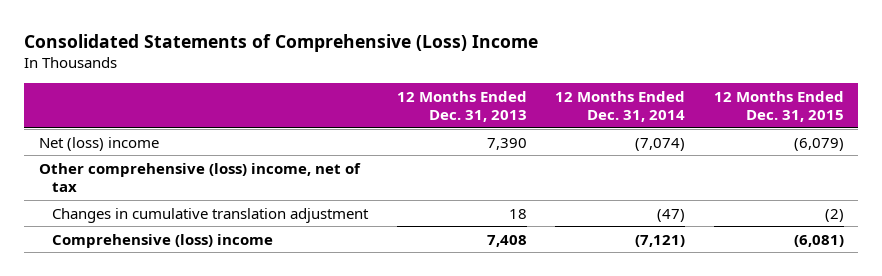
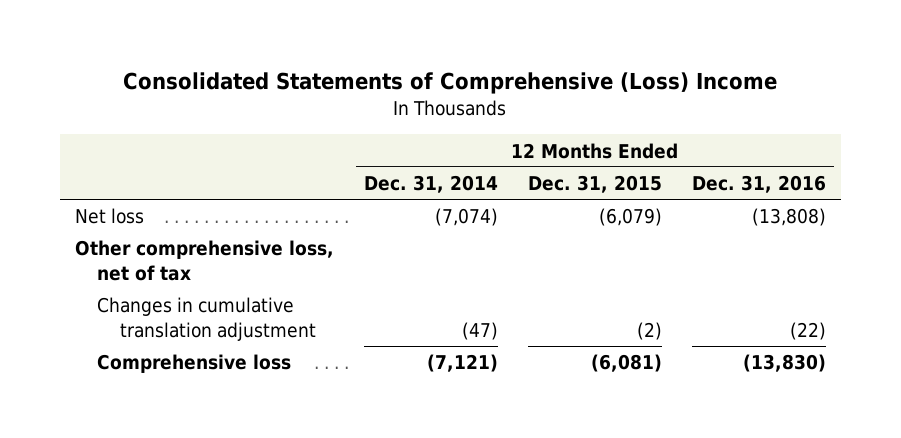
[396,90,527,123] 12 Months Ended Dec. 31, 2013 -> none
none -> [692,174,827,193] Dec. 31, 2016
[38,136,159,151] Net (loss) income -> [74,208,144,225] Net loss
[38,162,361,192] Other comprehensive (loss) income, net of tax -> [74,240,334,281] Other comprehensive loss, net of tax
[52,233,274,248] Comprehensive (loss) income -> [97,354,292,374] Comprehensive loss

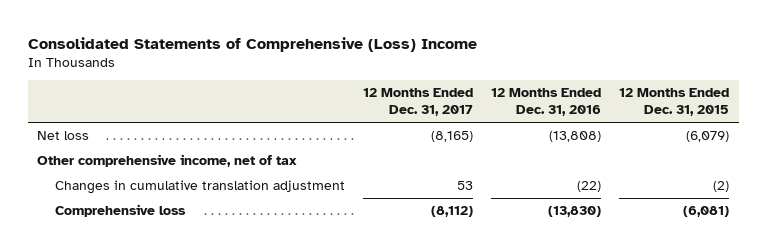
[363,174,498,193] Dec. 31, 2014 -> none
none -> [362,87,473,117] 12 Months Ended Dec. 31, 2017
[74,240,334,281] Other comprehensive loss, net of tax -> [36,154,297,168] Other comprehensive income, net of tax

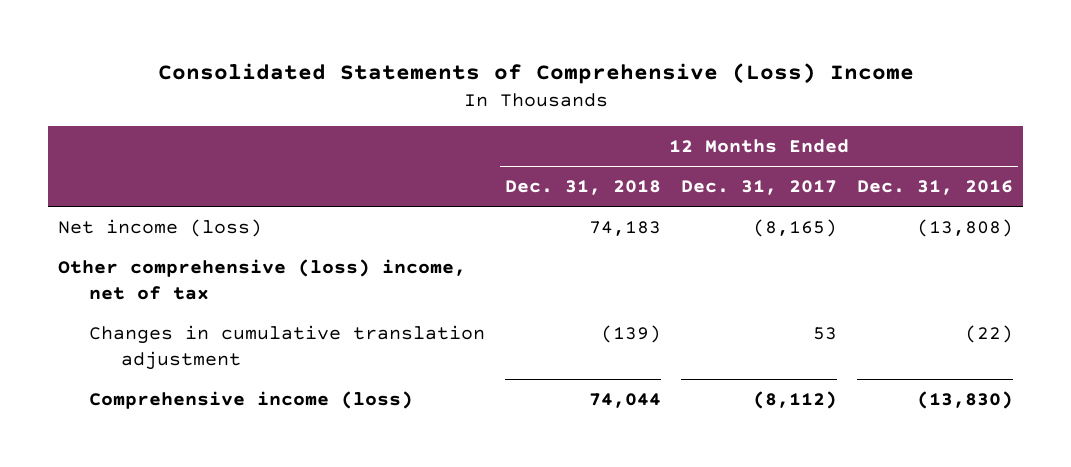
[619,87,730,117] 12 Months Ended Dec. 31, 2015 -> none
none -> [505,180,662,196] Dec. 31, 2018
[36,131,89,141] Net loss -> [58,219,263,238] Net income (loss)
[36,154,297,168] Other comprehensive income, net of tax -> [58,259,467,300] Other comprehensive (loss) income, net of tax
[54,204,186,218] Comprehensive loss -> [89,391,414,410] Comprehensive income (loss)

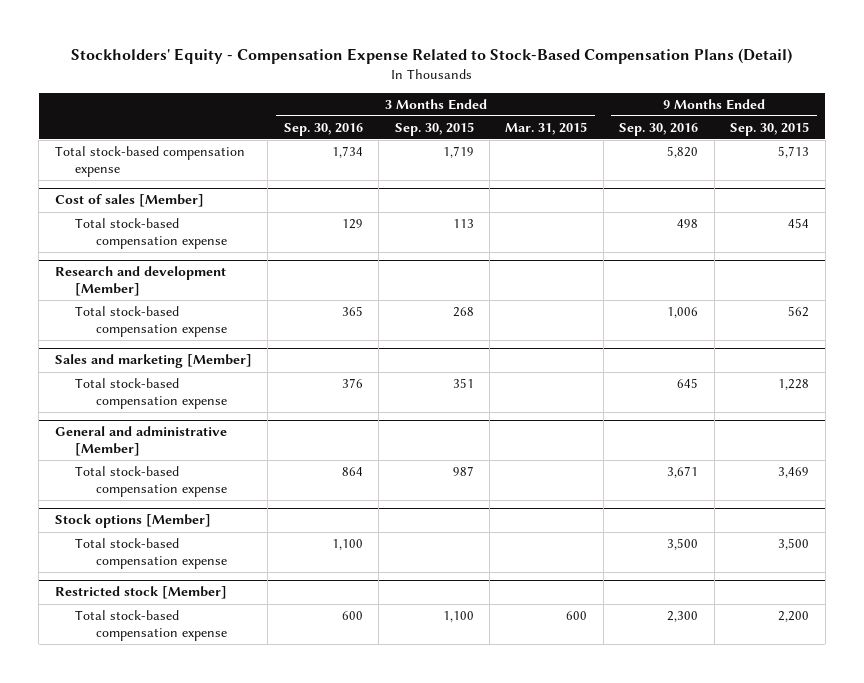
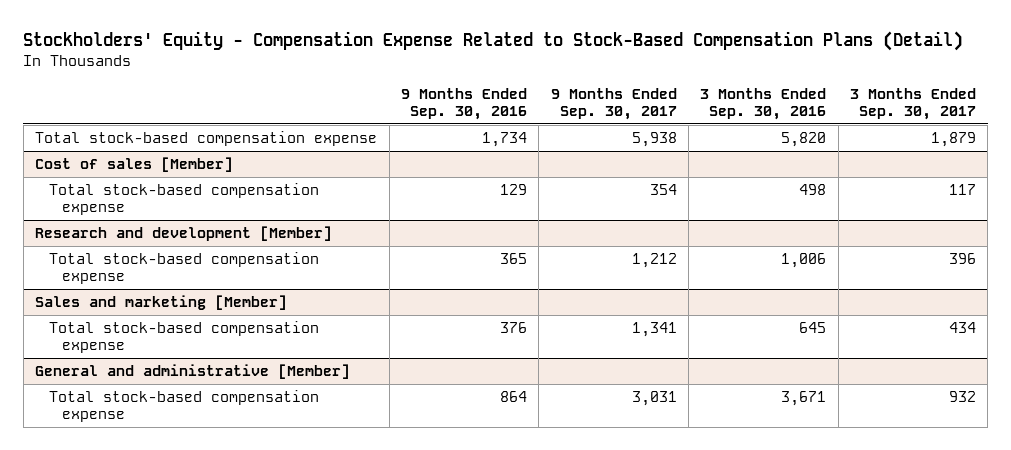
[394,121,474,136] Sep. 30, 2015 -> none
[505,121,588,135] Mar. 31, 2015 -> none
[730,121,810,136] Sep. 30, 2015 -> none
none -> [550,87,677,121] 9 Months Ended Sep. 30, 2017
none -> [850,87,977,121] 3 Months Ended Sep. 30, 2017
[331,145,363,158] 1,734 -> [781,132,827,148] 5,820
[667,145,699,158] 5,820 -> [481,132,527,148] 1,734
[341,218,363,229] 129 -> [799,184,827,196] 498
[677,218,699,228] 498 -> [499,184,527,196] 129
[341,305,363,316] 365 -> [781,253,827,269] 1,006
[667,306,699,318] 1,006 -> [499,253,527,265] 365
[341,377,363,388] 376 -> [799,322,827,334] 645
[677,377,699,388] 645 -> [499,322,527,334] 376
[54,514,211,529] Stock options [Member] -> none
[75,537,227,569] Total stock-based compensation expense -> none
[54,586,227,600] Restricted stock [Member] -> none
[75,609,227,641] Total stock-based compensation expense -> none
[341,466,363,476] 864 -> [781,391,827,407] 3,671
[667,465,699,478] 3,671 -> [499,391,527,403] 864

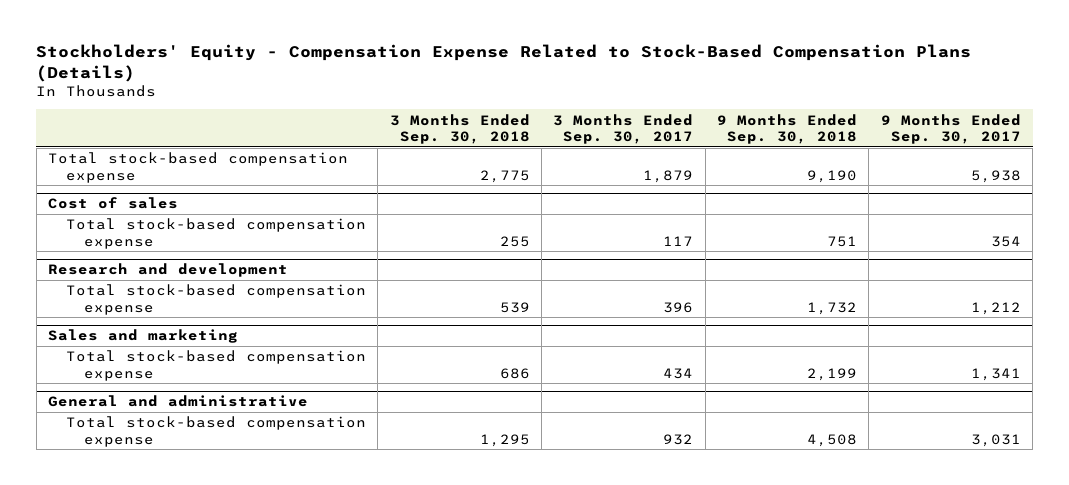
[23,31,964,52] Stockholders' Equity - Compensation Expense Related to Stock-Based Compensation Plans (Detail) -> [36,44,972,82] Stockholders' Equity - Compensation Expense Related to Stock-Based Compensation Plans (Details)
[400,87,527,121] 9 Months Ended Sep. 30, 2016 -> none
[700,87,827,121] 3 Months Ended Sep. 30, 2016 -> none
none -> [389,113,530,145] 3 Months Ended Sep. 30, 2018
none -> [717,113,858,145] 9 Months Ended Sep. 30, 2018
[35,157,234,173] Cost of sales [Member] -> [48,197,179,210] Cost of sales
[35,226,333,242] Research and development [Member] -> [48,263,289,278] Research and development
[35,295,288,311] Sales and marketing [Member] -> [48,329,239,344] Sales and marketing
[35,364,351,380] General and administrative [Member] -> [48,395,309,408] General and administrative

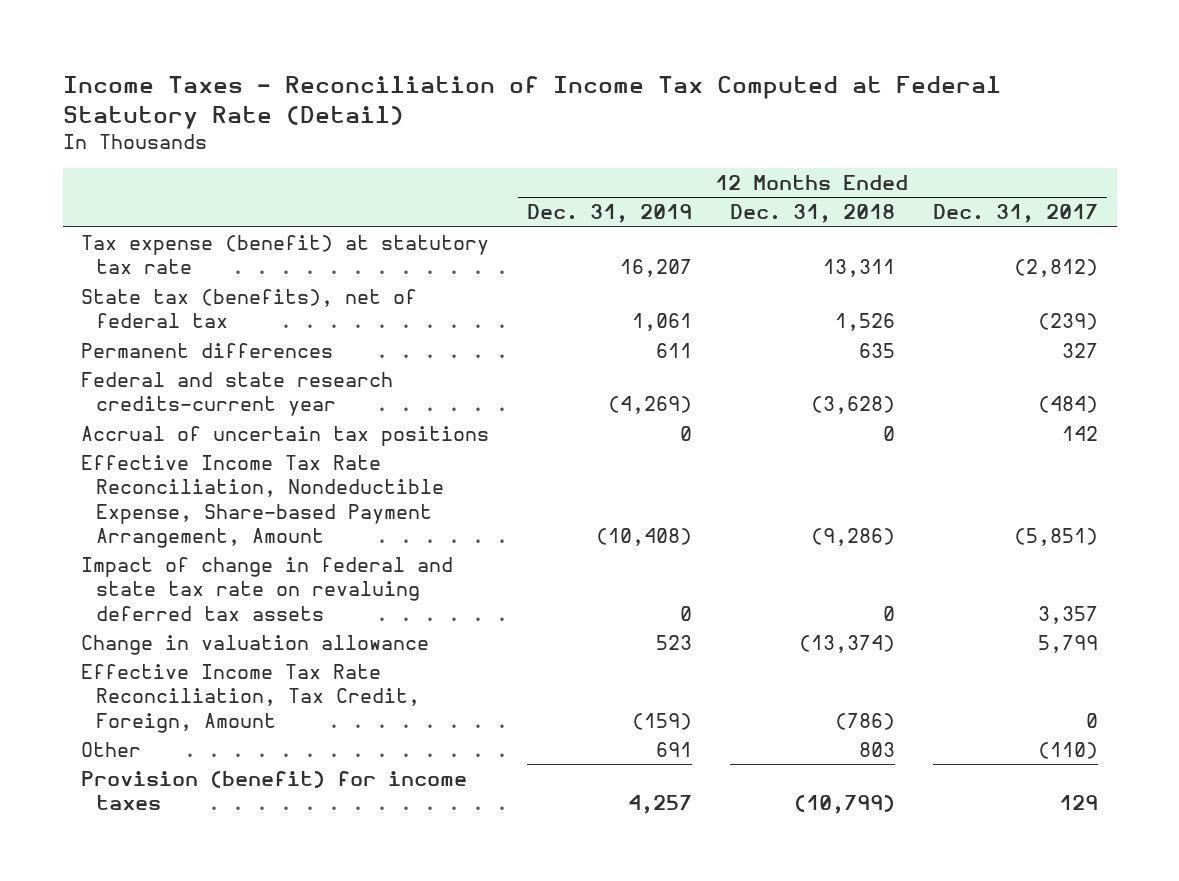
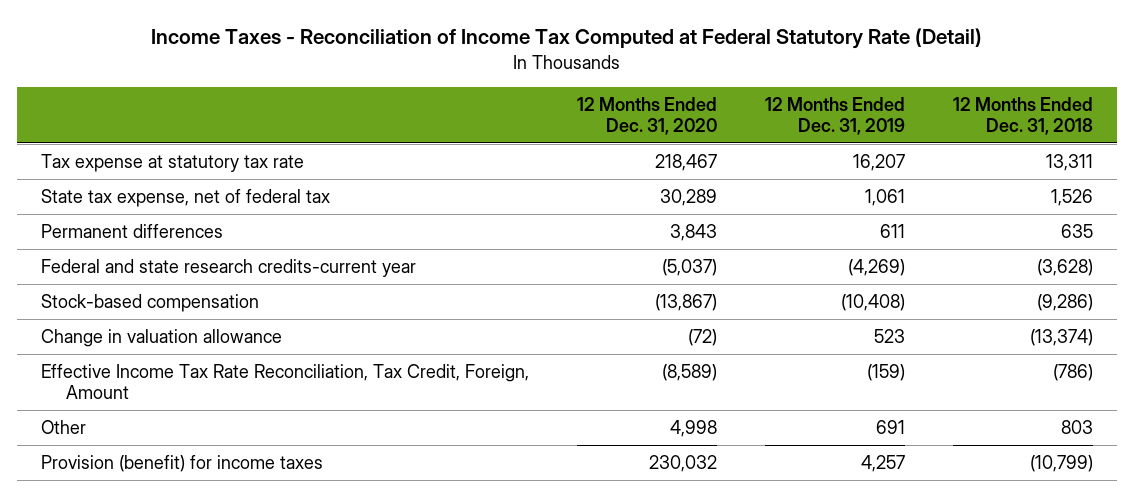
[932,204,1098,224] Dec. 31, 2017 -> none
none -> [576,96,717,135] 12 Months Ended Dec. 31, 2020
[81,235,490,275] Tax expense (benefit) at statutory tax rate -> [40,154,304,173] Tax expense at statutory tax rate
[81,289,418,329] State tax (benefits), net of federal tax -> [40,189,330,208] State tax expense, net of federal tax
[81,426,490,447] Accrual of uncertain tax positions -> none
[81,557,454,621] Impact of change in federal and state tax rate on revaluing deferred tax assets -> none
[81,455,445,549] Effective Income Tax Rate Reconciliation, Nondeductible Expense, Share-based Payment Arrangement, Amount -> [40,294,259,313] Stock-based compensation

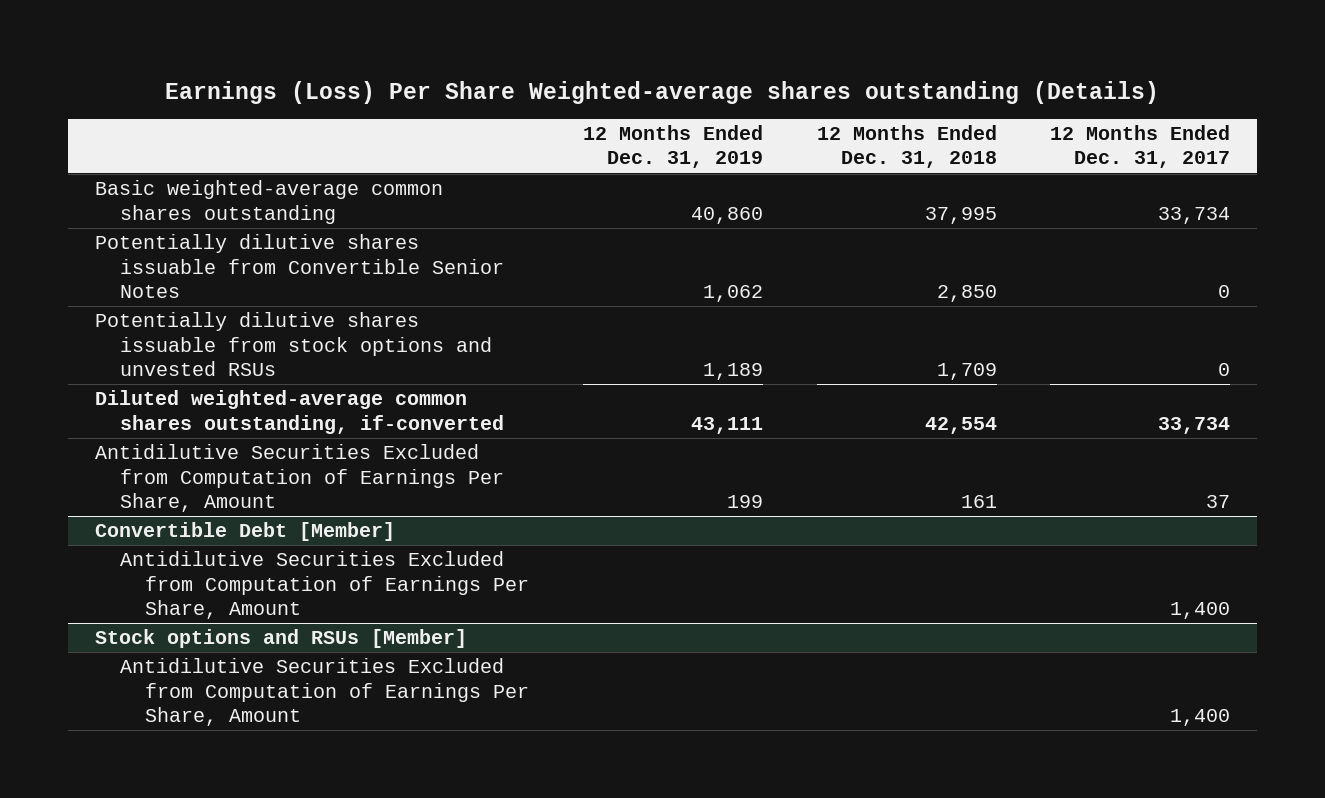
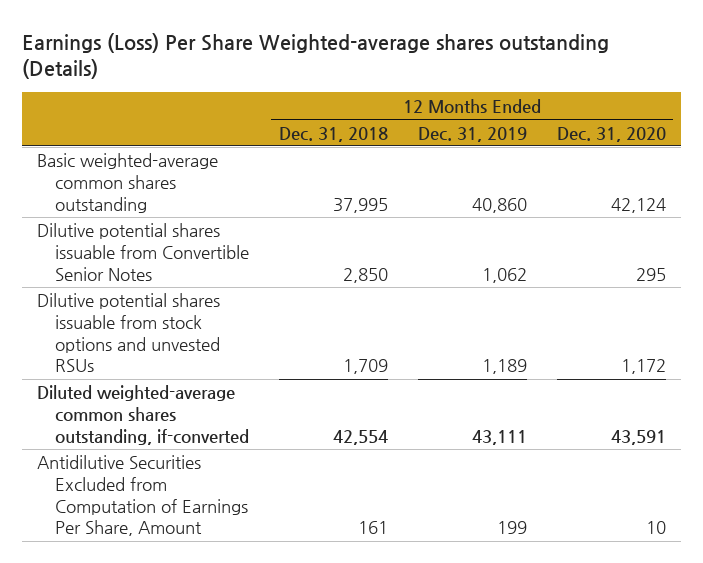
[1050,124,1231,169] 12 Months Ended Dec. 31, 2017 -> none
none -> [556,126,666,142] Dec. 31, 2020
[94,234,504,299] Potentially dilutive shares issuable from Convertible Senior Notes -> [37,223,249,281] Dilutive potential shares issuable from Convertible Senior Notes
[94,312,492,377] Potentially dilutive shares issuable from stock options and unvested RSUs -> [37,293,221,373] Dilutive potential shares issuable from stock options and unvested RSUs
[94,522,395,542] Convertible Debt [Member] -> none
[119,551,529,620] Antidilutive Securities Excluded from Computation of Earnings Per Share, Amount -> none
[94,629,467,649] Stock options and RSUs [Member] -> none
[119,658,529,727] Antidilutive Securities Excluded from Computation of Earnings Per Share, Amount -> none

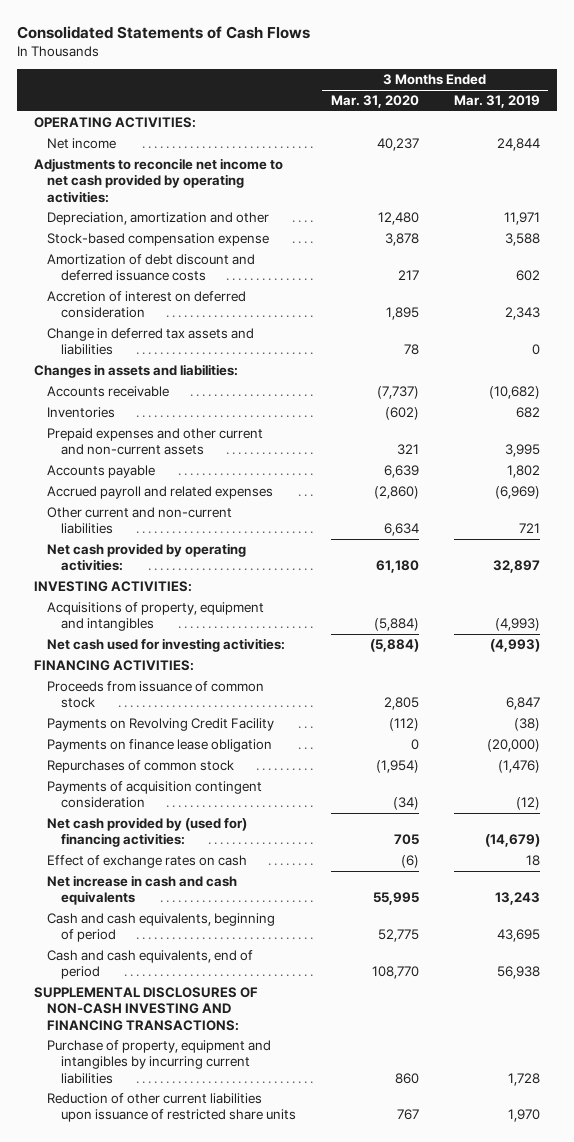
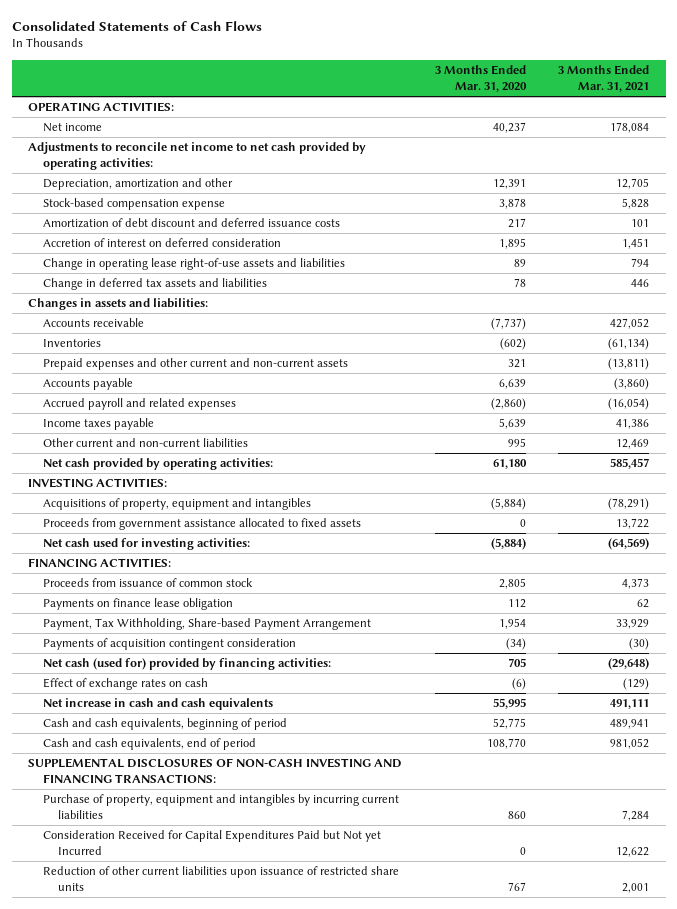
[453,95,540,109] Mar. 31, 2019 -> none
none -> [558,65,650,92] 3 Months Ended Mar. 31, 2021
[377,212,419,226] 12,480 -> [492,179,526,190] 12,391
none -> [42,258,345,271] Change in operating lease right-of-use assets and liabilities
none -> [42,418,154,431] Income taxes payable
[383,523,419,537] 6,634 -> [507,438,526,448] 995
none -> [42,518,361,531] Proceeds from government assistance allocated to fixed assets
[47,718,275,732] Payments on Revolving Credit Facility -> none
[47,760,235,774] Repurchases of common stock -> none
[410,739,419,751] 0 -> [507,599,526,609] 112
none -> [42,618,371,631] Payment, Tax Withholding, Share-based Payment Arrangement
[47,817,248,848] Net cash provided by (used for) financing activities: -> [42,658,331,671] Net cash (used for) provided by financing activities:
none -> [42,830,381,856] Consideration Received for Capital Expenditures Paid but Not yet Incurred

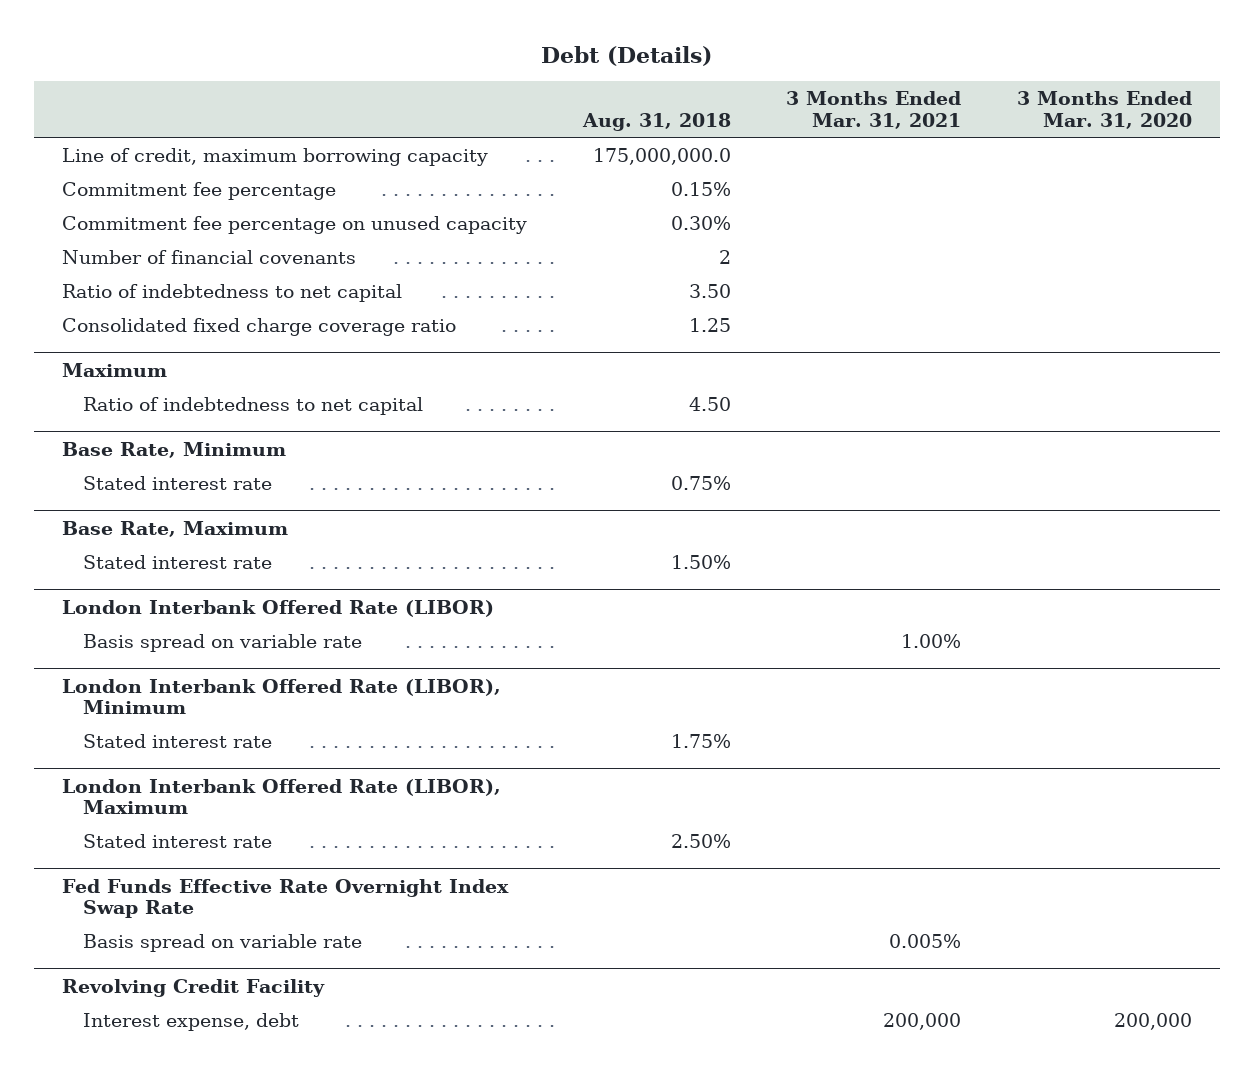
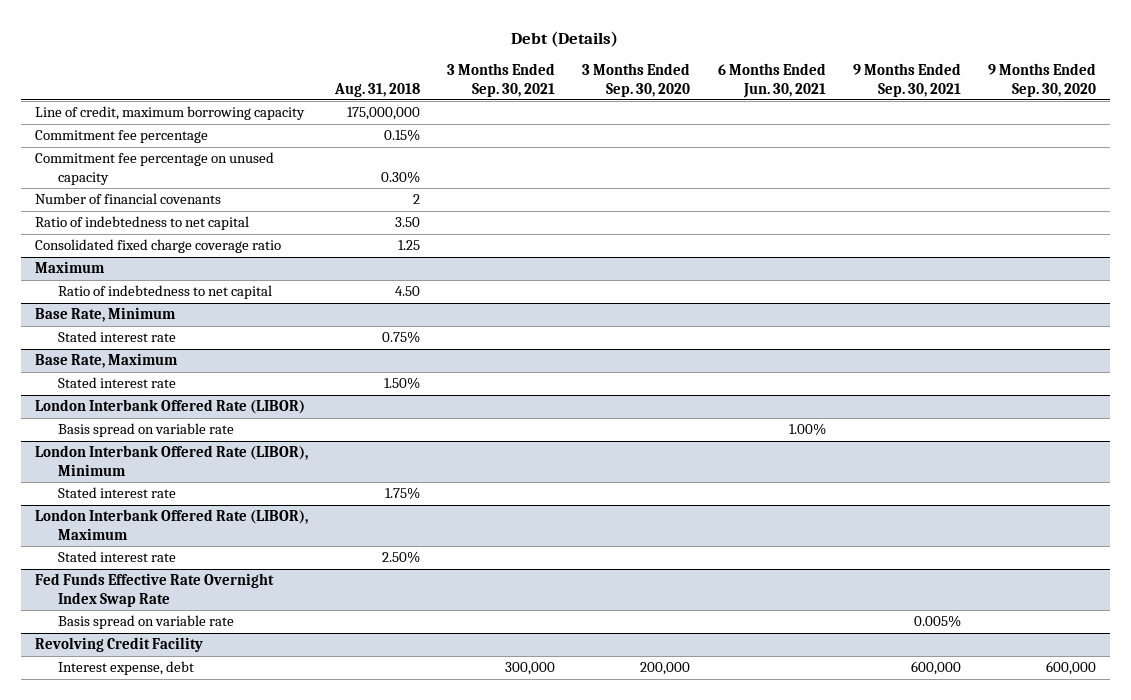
[786,91,962,129] 3 Months Ended Mar. 31, 2021 -> none
[1016,91,1192,129] 3 Months Ended Mar. 31, 2020 -> none
none -> [447,62,556,97] 3 Months Ended Sep. 30, 2021
none -> [582,62,691,97] 3 Months Ended Sep. 30, 2020
none -> [717,62,826,98] 6 Months Ended Jun. 30, 2021
none -> [853,62,962,97] 9 Months Ended Sep. 30, 2021
none -> [988,62,1097,97] 9 Months Ended Sep. 30, 2020
[592,147,731,165] 175,000,000.0 -> [346,107,420,121] 175,000,000

